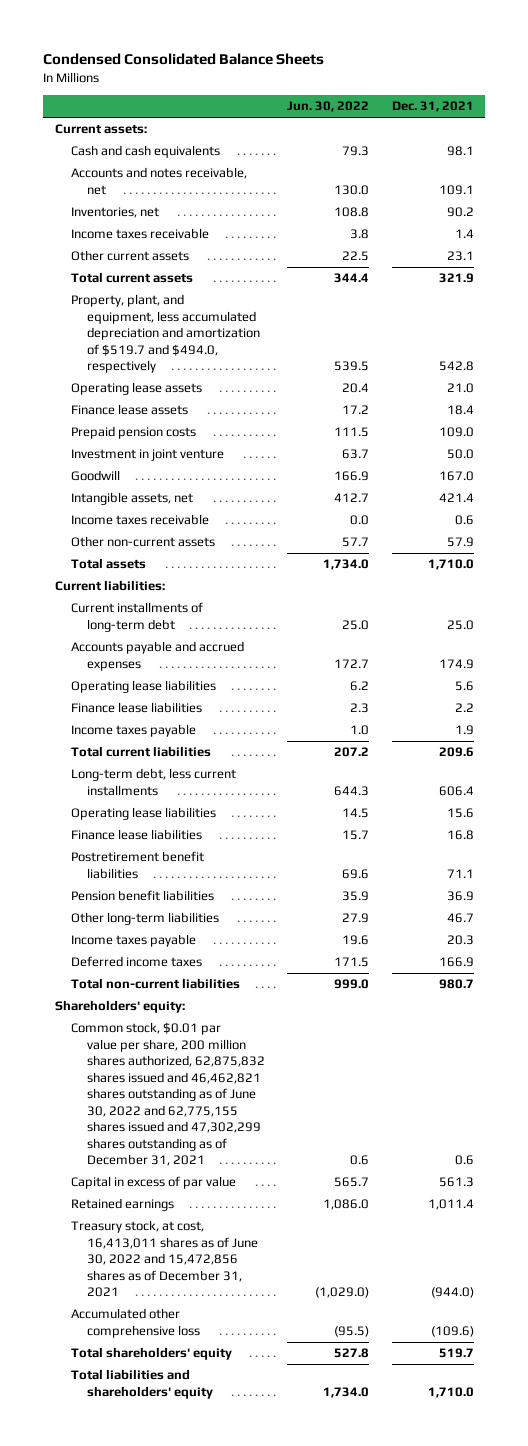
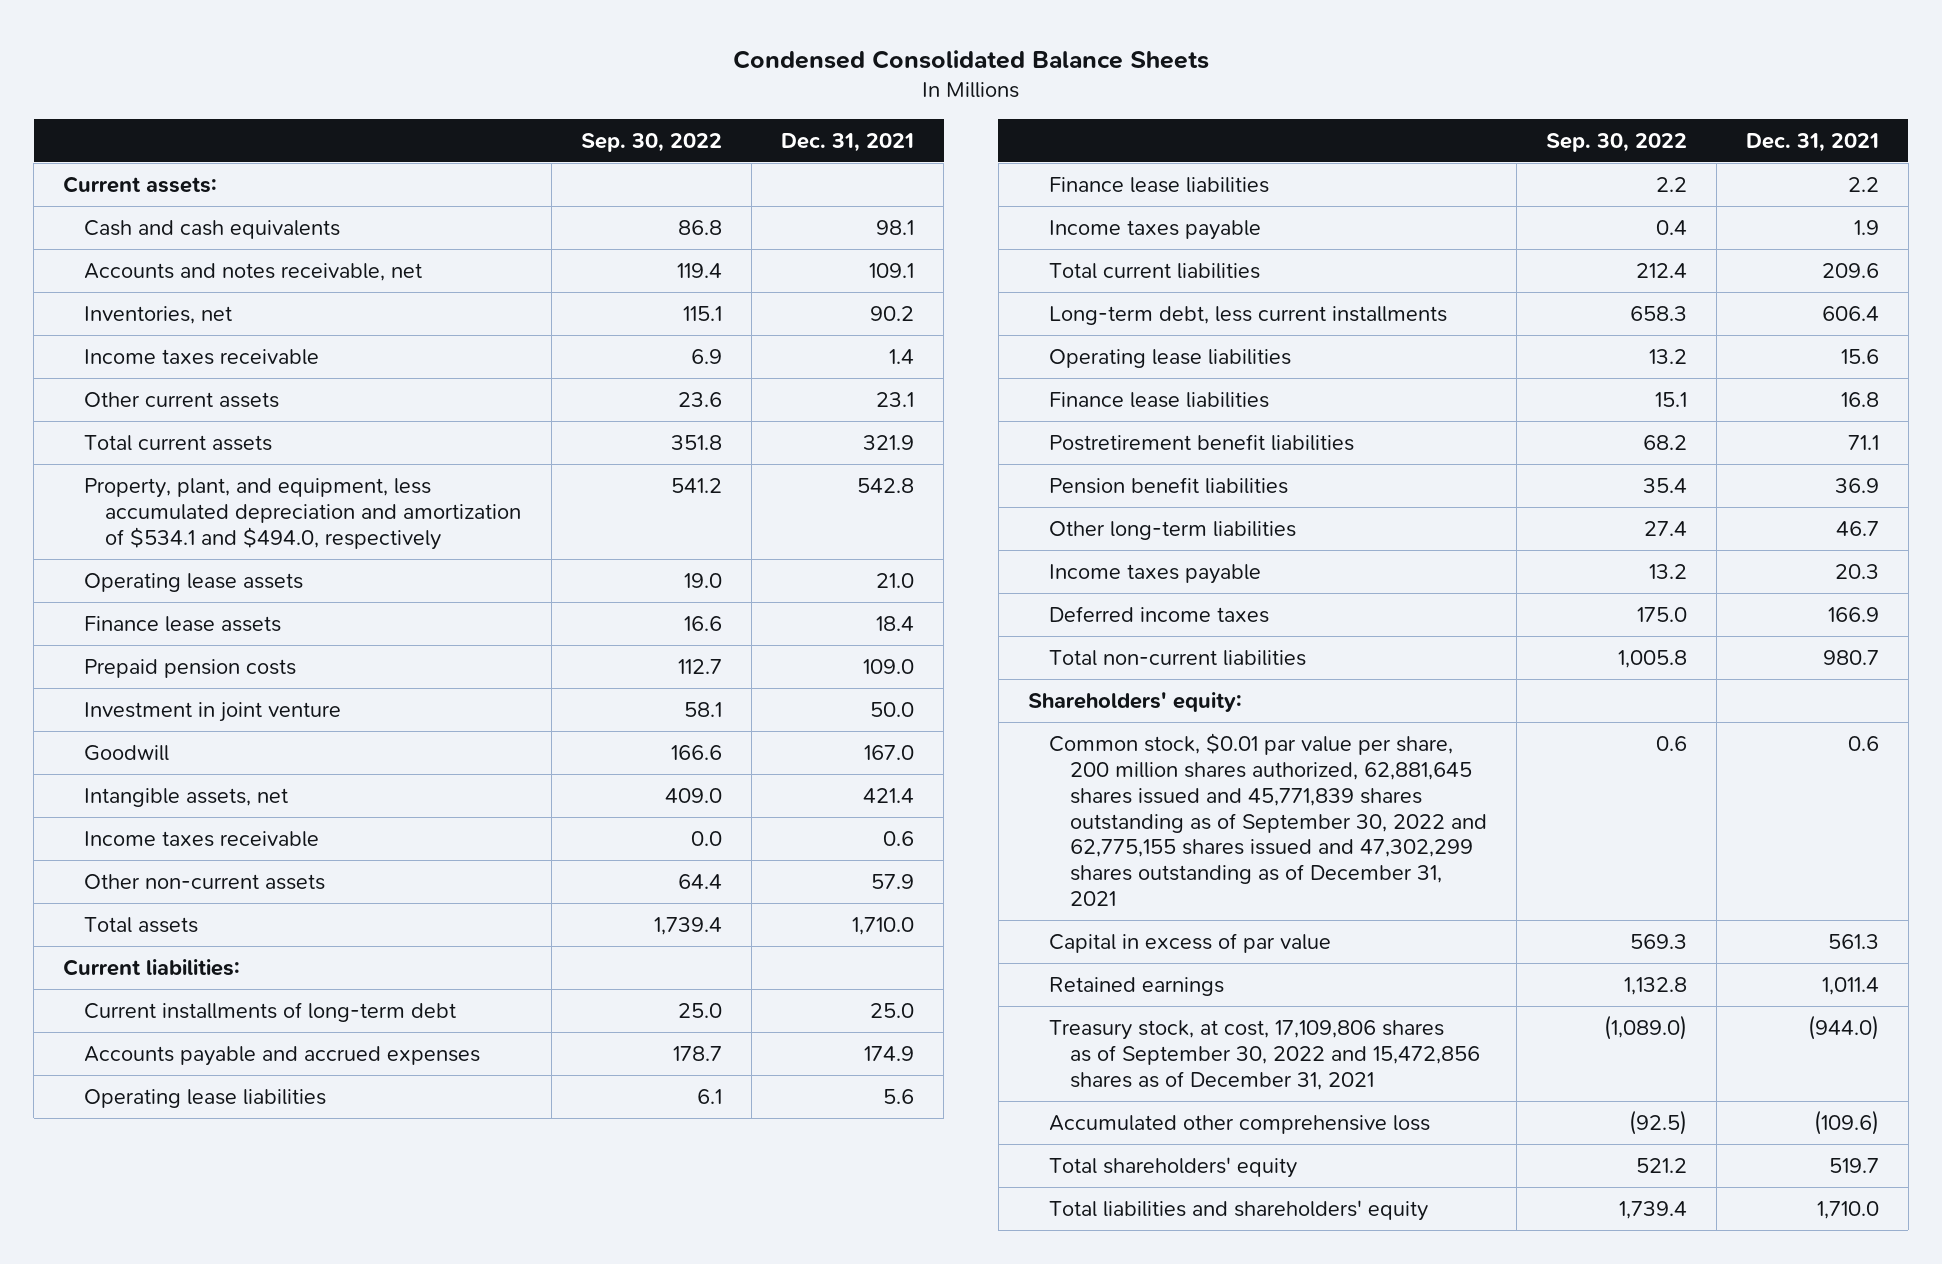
[287,101,370,113] Jun. 30, 2022 -> none
none -> [581,132,723,152] Sep. 30, 2022
[70,294,260,374] Property, plant, and equipment, less accumulated depreciation and amortization of $519.7 and $494.0, respectively -> [84,477,522,550] Property, plant, and equipment, less accumulated depreciation and amortization of $534.1 and $494.0, respectively
[70,1022,265,1167] Common stock, $0.01 par value per share, 200 million shares authorized, 62,875,832 shares issued and 46,462,821 shares outstanding as of June 30, 2022 and 62,775,155 shares issued and 47,302,299 shares outstanding as of December 31, 2021 -> [1048,732,1487,907] Common stock, $0.01 par value per share, 200 million shares authorized, 62,881,645 shares issued and 45,771,839 shares outstanding as of September 30, 2022 and 62,775,155 shares issued and 47,302,299 shares outstanding as of December 31, 2021
[70,1220,258,1298] Treasury stock, at cost, 16,413,011 shares as of June 30, 2022 and 15,472,856 shares as of December 31, 2021 -> [1048,1019,1480,1090] Treasury stock, at cost, 17,109,806 shares as of September 30, 2022 and 15,472,856 shares as of December 31, 2021

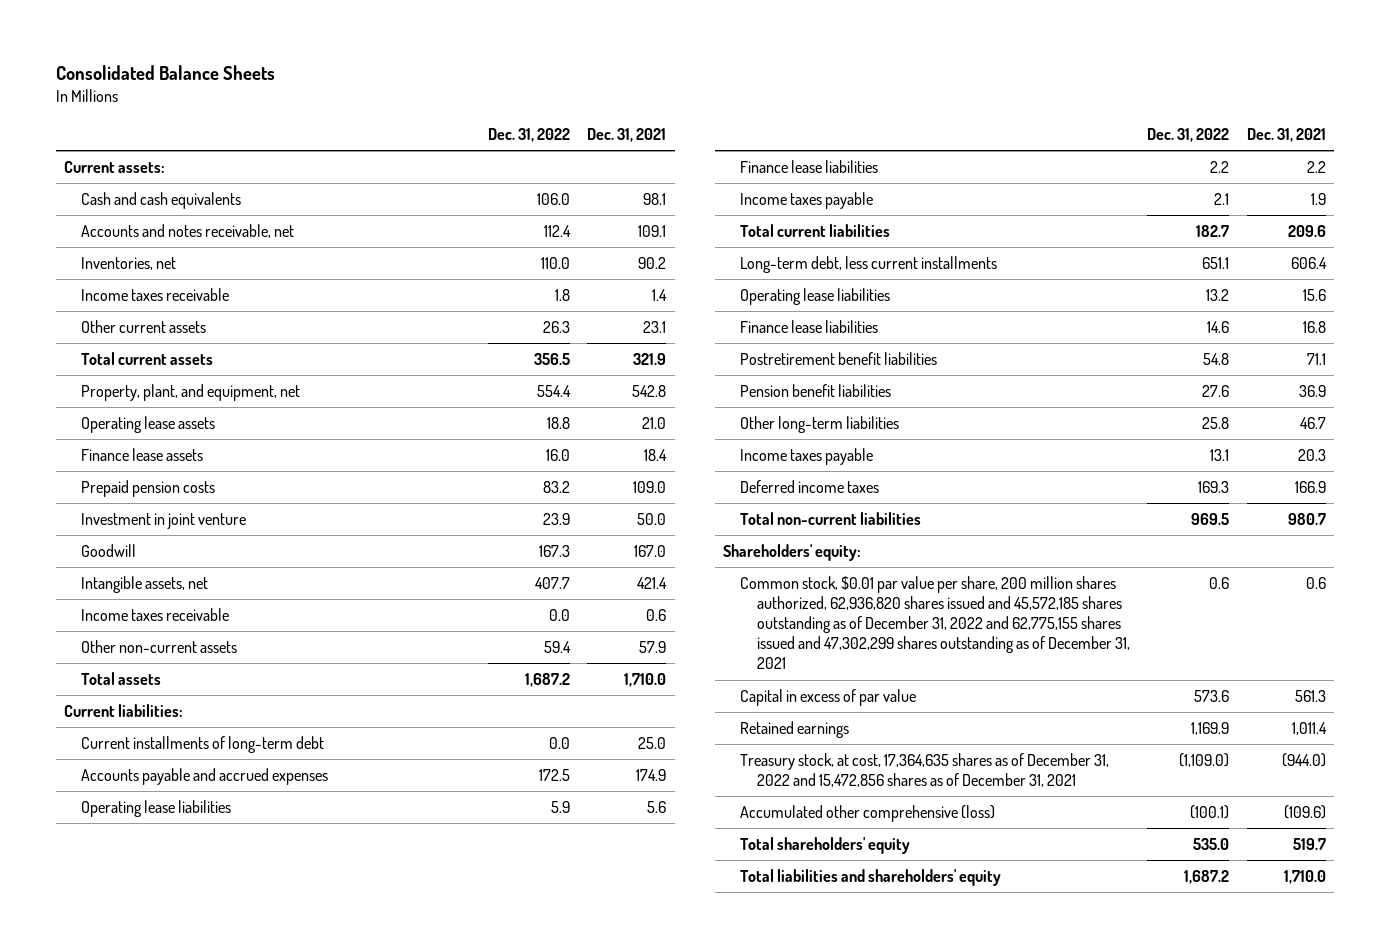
[732,49,1209,69] Condensed Consolidated Balance Sheets -> [55,65,275,81] Consolidated Balance Sheets
[581,132,723,152] Sep. 30, 2022 -> none
none -> [488,127,571,142] Dec. 31, 2022
[84,477,522,550] Property, plant, and equipment, less accumulated depreciation and amortization of $534.1 and $494.0, respectively -> [81,383,301,401] Property, plant, and equipment, net
[1048,732,1487,907] Common stock, $0.01 par value per share, 200 million shares authorized, 62,881,645 shares issued and 45,771,839 shares outstanding as of September 30, 2022 and 62,775,155 shares issued and 47,302,299 shares outstanding as of December 31, 2021 -> [740,575,1131,670] Common stock, $0.01 par value per share, 200 million shares authorized, 62,936,820 shares issued and 45,572,185 shares outstanding as of December 31, 2022 and 62,775,155 shares issued and 47,302,299 shares outstanding as of December 31, 2021
[1048,1019,1480,1090] Treasury stock, at cost, 17,109,806 shares as of September 30, 2022 and 15,472,856 shares as of December 31, 2021 -> [740,752,1110,788] Treasury stock, at cost, 17,364,635 shares as of December 31, 2022 and 15,472,856 shares as of December 31, 2021
[1048,1114,1430,1134] Accumulated other comprehensive loss -> [740,804,996,822] Accumulated other comprehensive (loss)

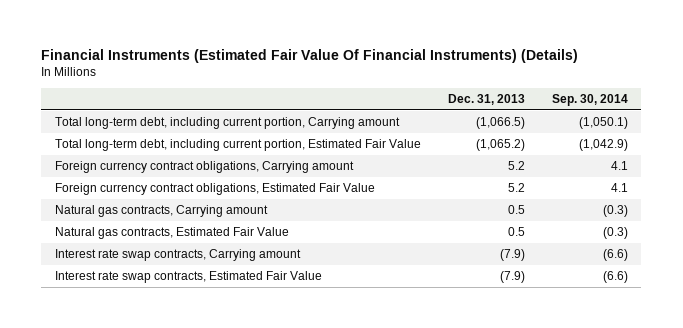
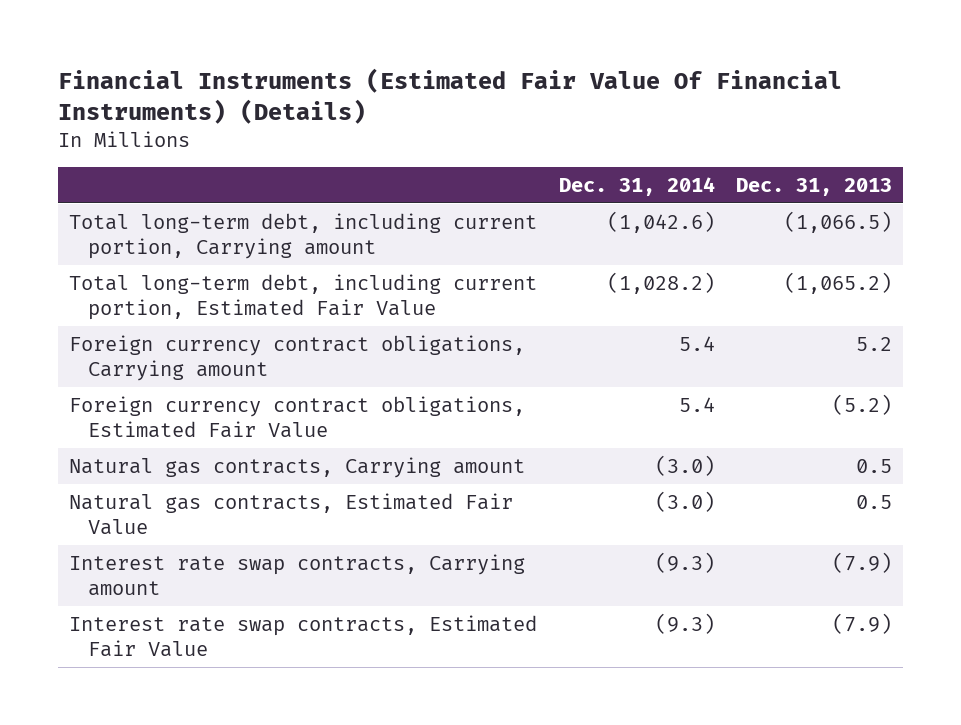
[551,94,628,107] Sep. 30, 2014 -> none
none -> [558,176,715,196] Dec. 31, 2014
[507,182,525,192] 5.2 -> [832,394,893,416] (5.2)

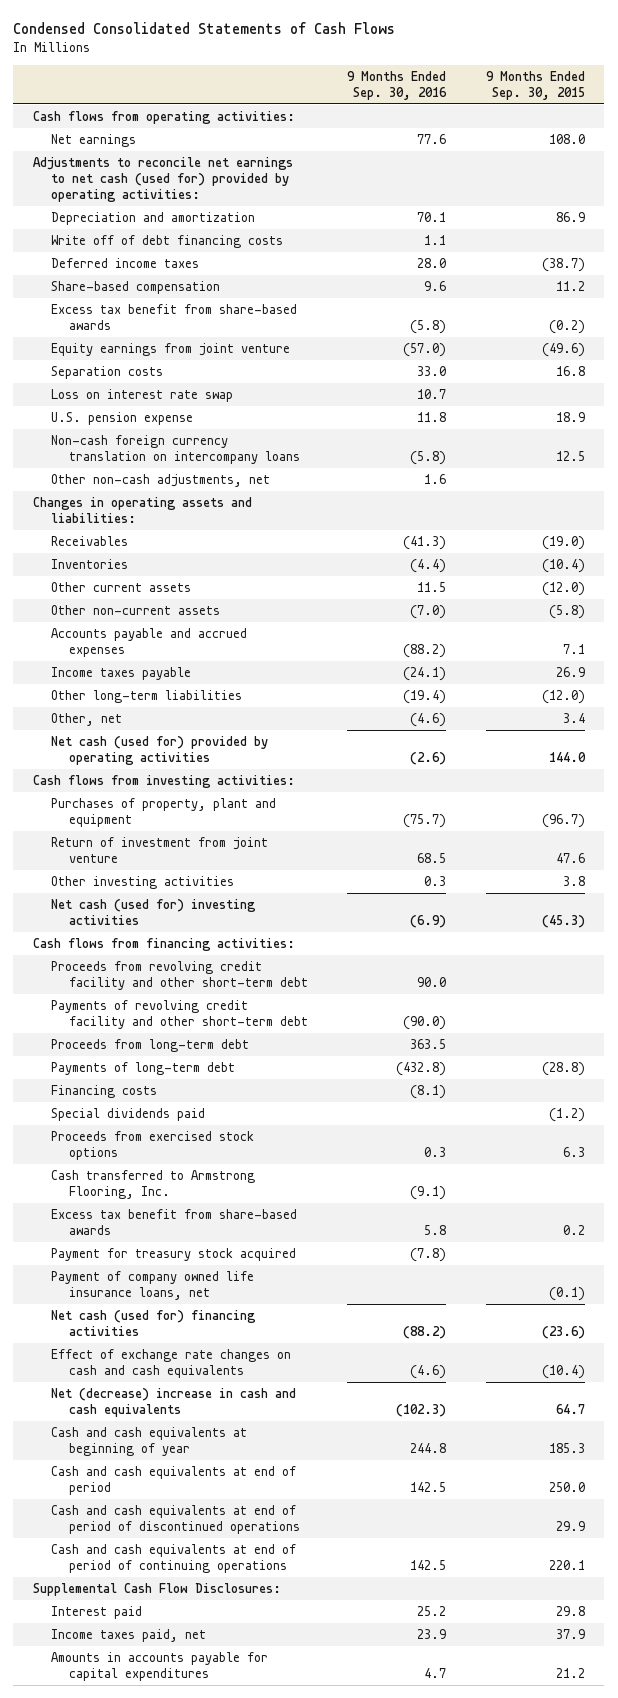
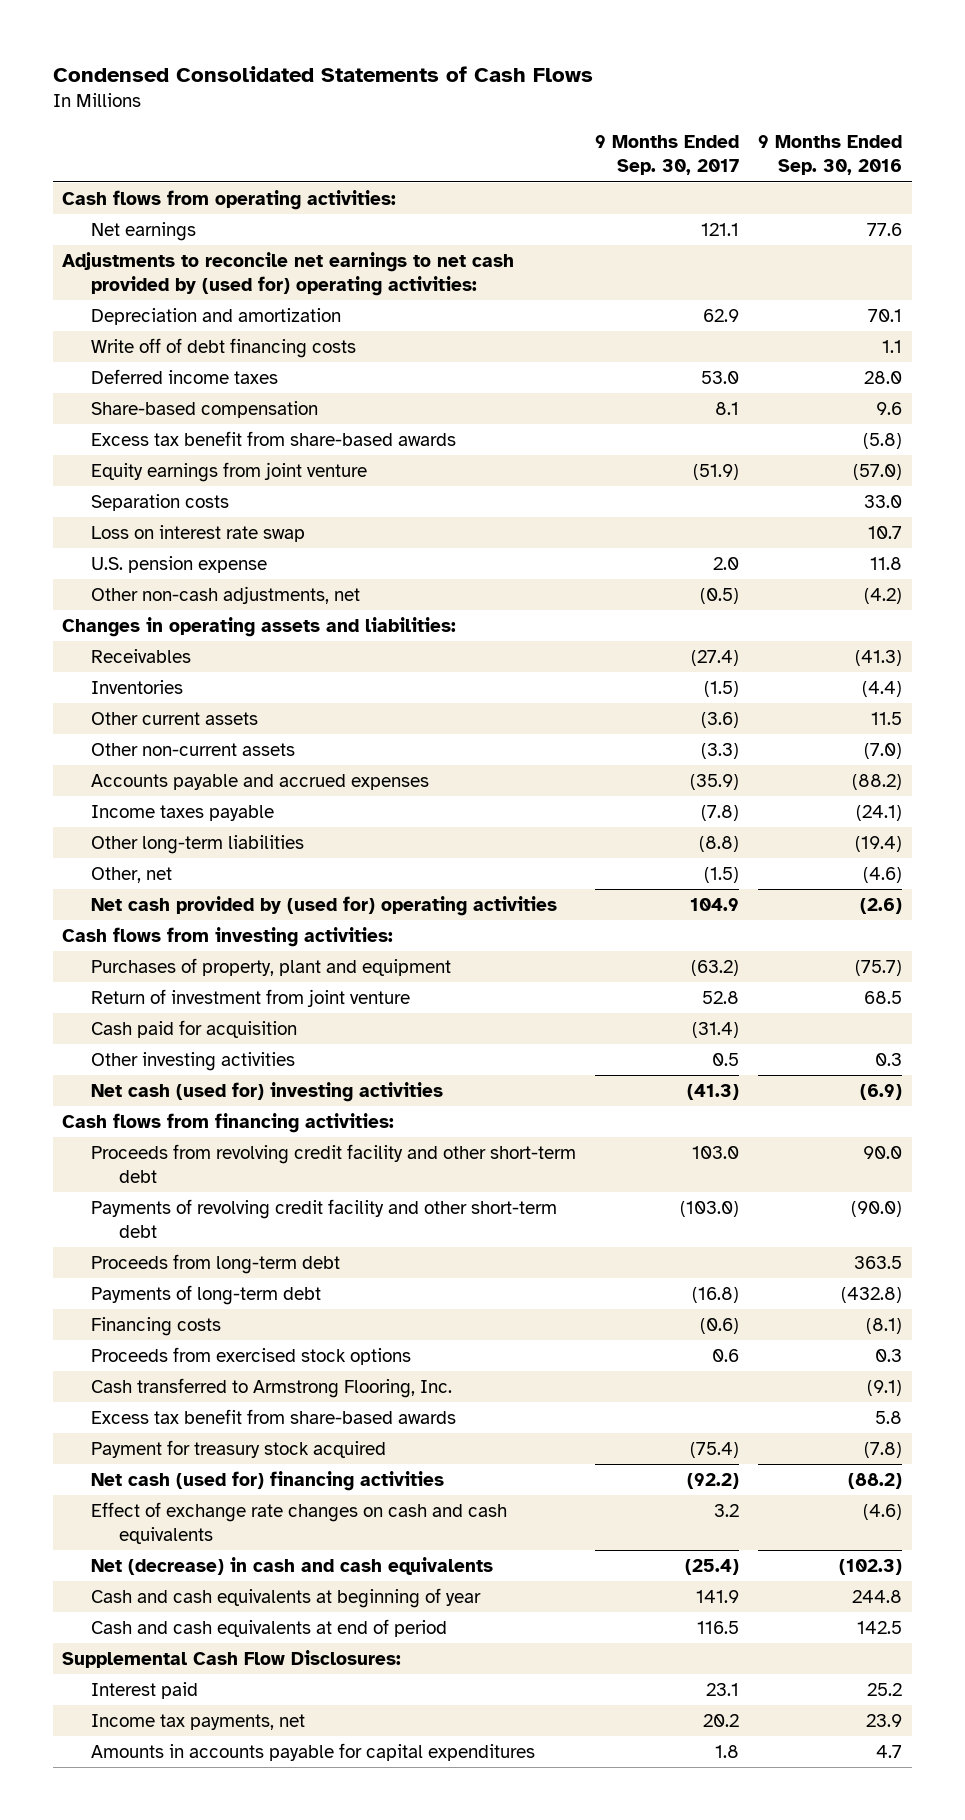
[485,71,585,101] 9 Months Ended Sep. 30, 2015 -> none
none -> [594,135,739,176] 9 Months Ended Sep. 30, 2017
[33,156,294,203] Adjustments to reconcile net earnings to net cash (used for) provided by operating activities: -> [62,252,515,297] Adjustments to reconcile net earnings to net cash provided by (used for) operating activities:
[50,434,300,465] Non-cash foreign currency translation on intercompany loans -> none
[424,473,447,484] 1.6 -> [864,588,903,605] (4.2)
[50,735,268,766] Net cash (used for) provided by operating activities -> [90,896,557,917] Net cash provided by (used for) operating activities
none -> [90,1020,297,1039] Cash paid for acquisition
[50,1107,205,1121] Special dividends paid -> none
[50,1270,254,1301] Payment of company owned life insurance loans, net -> none
[50,1387,296,1418] Net (decrease) increase in cash and cash equivalents -> [90,1557,493,1576] Net (decrease) in cash and cash equivalents
[50,1504,300,1535] Cash and cash equivalents at end of period of discontinued operations -> none
[50,1543,296,1574] Cash and cash equivalents at end of period of continuing operations -> none
[50,1628,206,1642] Income taxes paid, net -> [90,1714,305,1731] Income tax payments, net

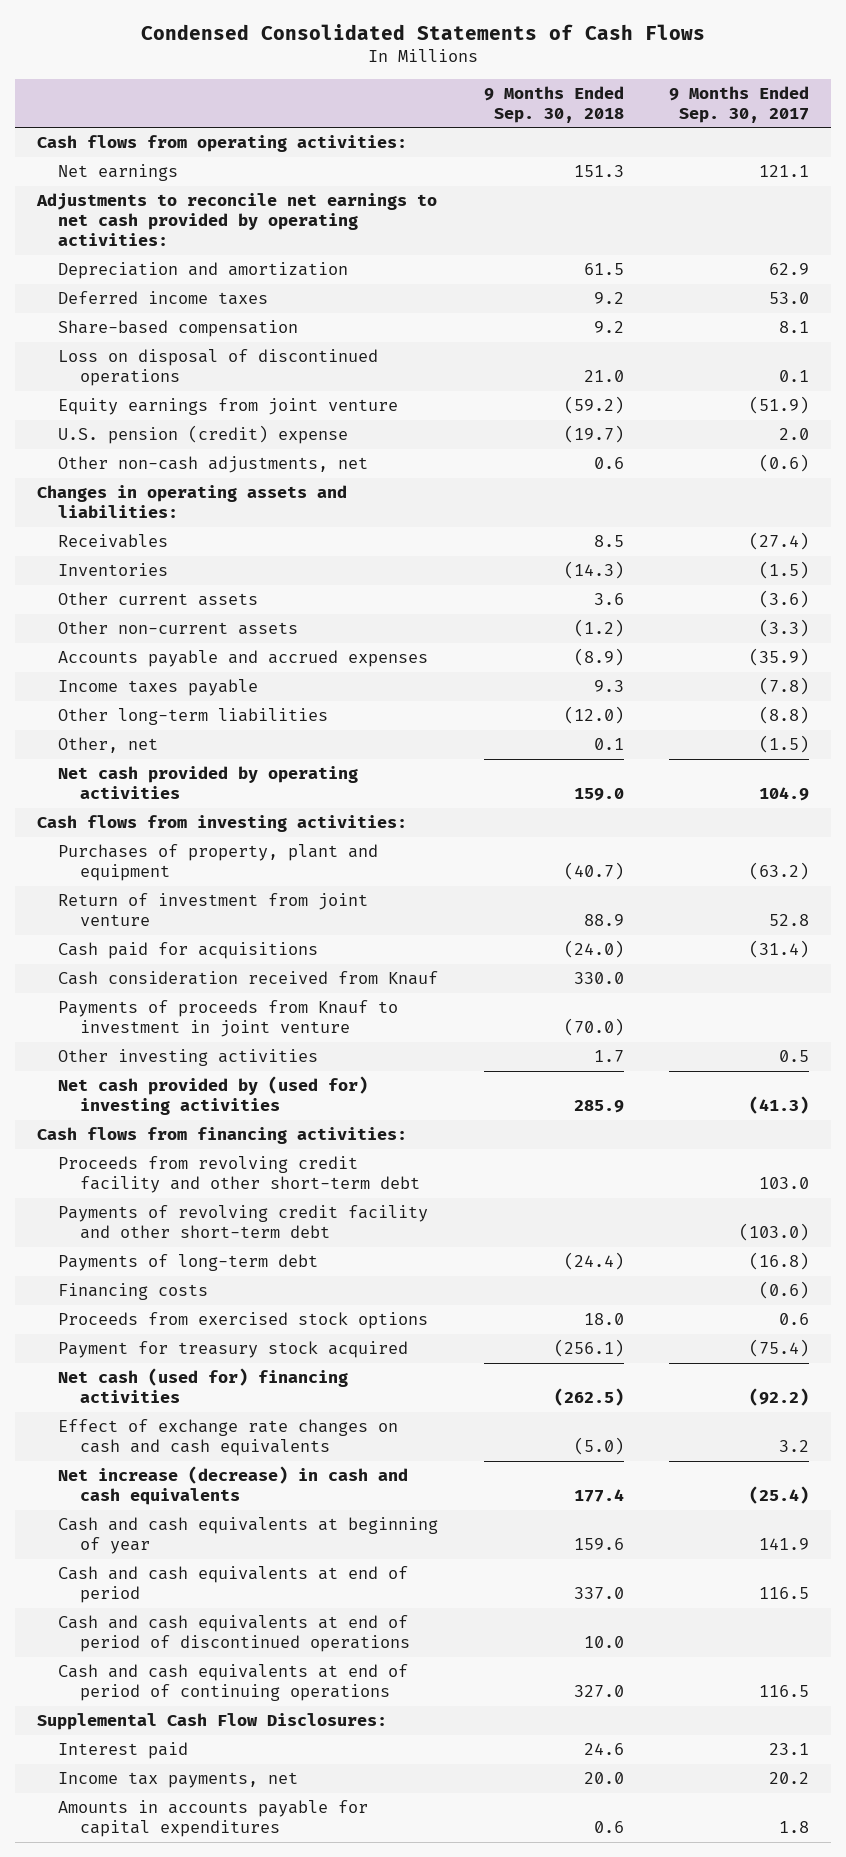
[758,135,903,176] 9 Months Ended Sep. 30, 2016 -> none
none -> [483,85,624,123] 9 Months Ended Sep. 30, 2018
[62,252,515,297] Adjustments to reconcile net earnings to net cash provided by (used for) operating activities: -> [36,193,438,246] Adjustments to reconcile net earnings to net cash provided by operating activities:
[90,338,356,359] Write off of debt financing costs -> none
[90,431,456,447] Excess tax benefit from share-based awards -> none
none -> [58,349,379,387] Loss on disposal of discontinued operations
[90,494,229,512] Separation costs -> none
[90,525,305,543] Loss on interest rate swap -> none
[90,556,267,574] U.S. pension expense -> [58,425,349,445] U.S. pension (credit) expense
[699,588,739,605] (0.5) -> [758,454,809,473] (0.6)
[90,896,557,917] Net cash provided by (used for) operating activities -> [58,766,359,800] Net cash provided by operating activities
[90,1020,297,1039] Cash paid for acquisition -> [58,942,319,960] Cash paid for acquisitions
none -> [58,971,439,986] Cash consideration received from Knauf
none -> [58,1000,399,1038] Payments of proceeds from Knauf to investment in joint venture
[90,1082,443,1103] Net cash (used for) investing activities -> [58,1076,369,1116] Net cash provided by (used for) investing activities
[90,1254,340,1275] Proceeds from long-term debt -> none
[90,1378,452,1399] Cash transferred to Armstrong Flooring, Inc. -> none
[90,1409,456,1425] Excess tax benefit from share-based awards -> none
[90,1557,493,1576] Net (decrease) in cash and cash equivalents -> [58,1466,409,1506] Net increase (decrease) in cash and cash equivalents
none -> [58,1615,410,1653] Cash and cash equivalents at end of period of discontinued operations
none -> [58,1664,409,1702] Cash and cash equivalents at end of period of continuing operations

